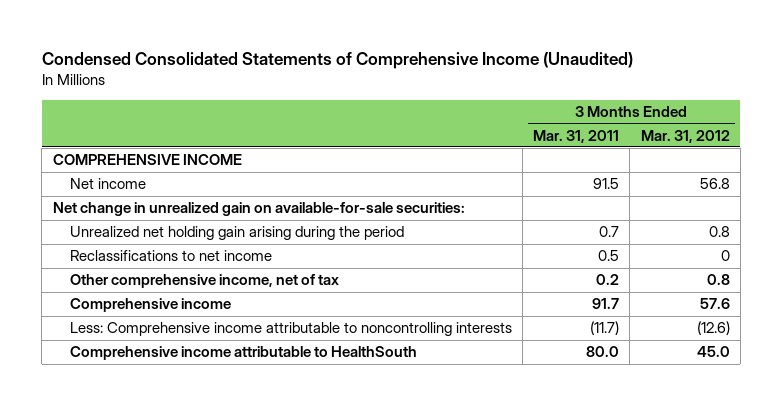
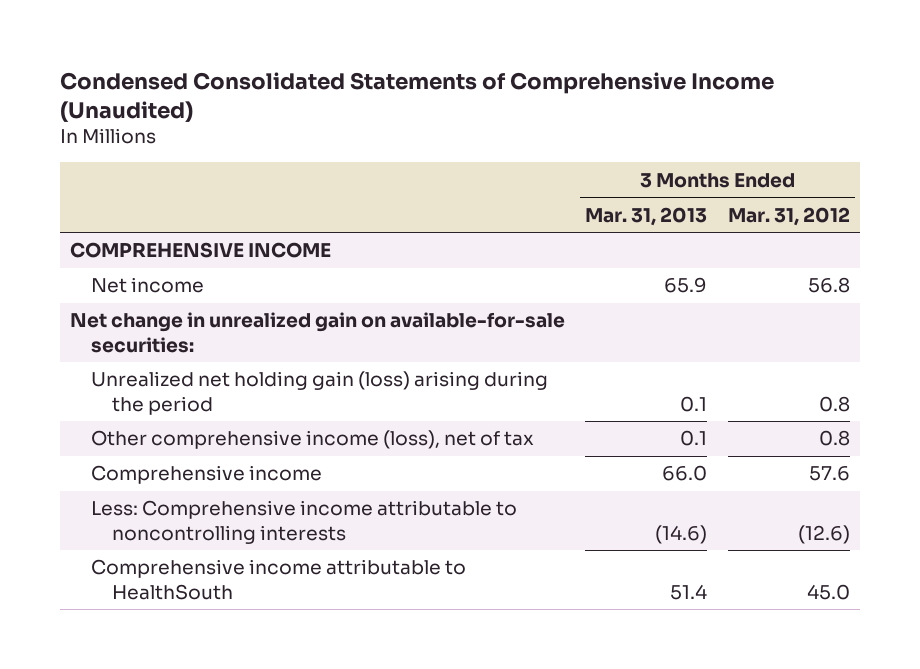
[533,129,620,143] Mar. 31, 2011 -> none
none -> [585,206,708,226] Mar. 31, 2013
[69,250,272,262] Reclassifications to net income -> none
[69,226,404,241] Unrealized net holding gain arising during the period -> [91,371,549,415] Unrealized net holding gain (loss) arising during the period
[69,274,339,289] Other comprehensive income, net of tax -> [91,430,535,450] Other comprehensive income (loss), net of tax

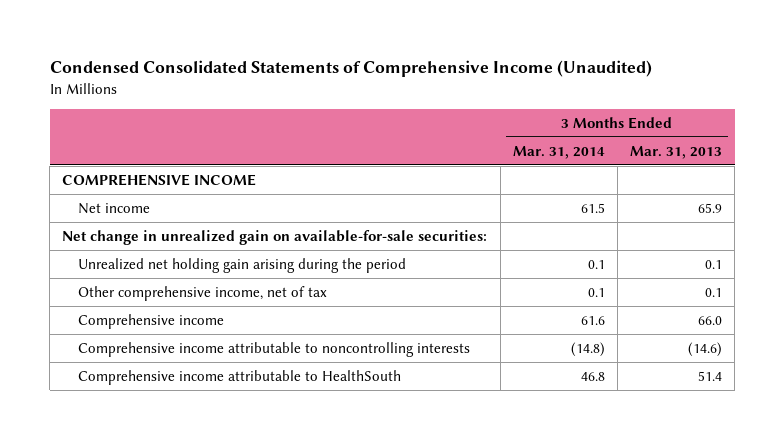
[727,206,850,226] Mar. 31, 2012 -> none
none -> [512,145,605,159] Mar. 31, 2014
[91,371,549,415] Unrealized net holding gain (loss) arising during the period -> [77,257,406,273] Unrealized net holding gain arising during the period
[91,430,535,450] Other comprehensive income (loss), net of tax -> [77,285,327,301] Other comprehensive income, net of tax
[91,500,518,544] Less: Comprehensive income attributable to noncontrolling interests -> [77,341,470,357] Comprehensive income attributable to noncontrolling interests

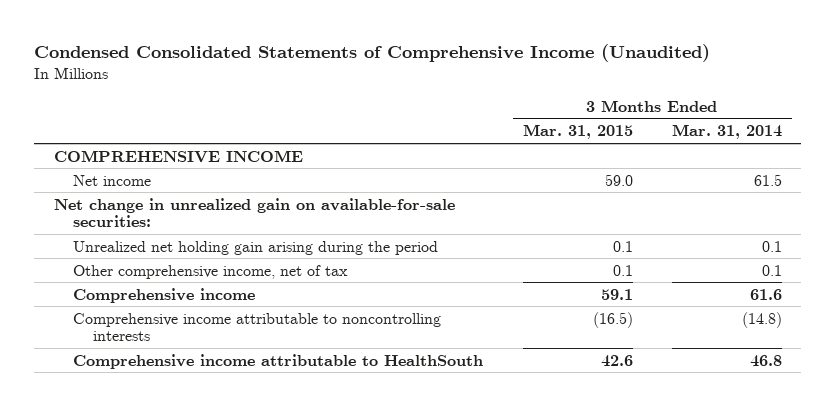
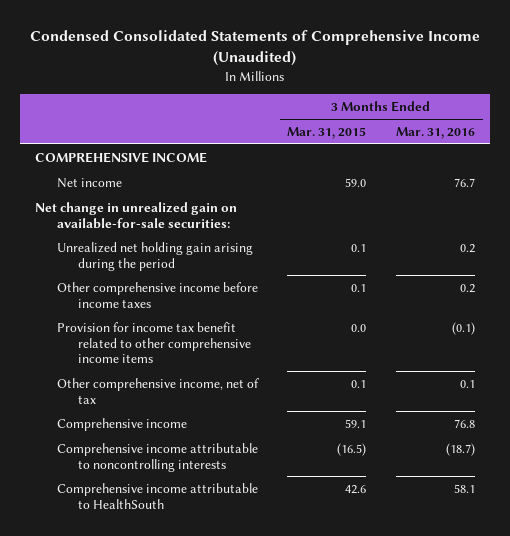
[671,124,782,140] Mar. 31, 2014 -> none
none -> [396,126,476,139] Mar. 31, 2016
none -> [56,281,258,308] Other comprehensive income before income taxes
none -> [56,321,252,364] Provision for income tax benefit related to other comprehensive income items

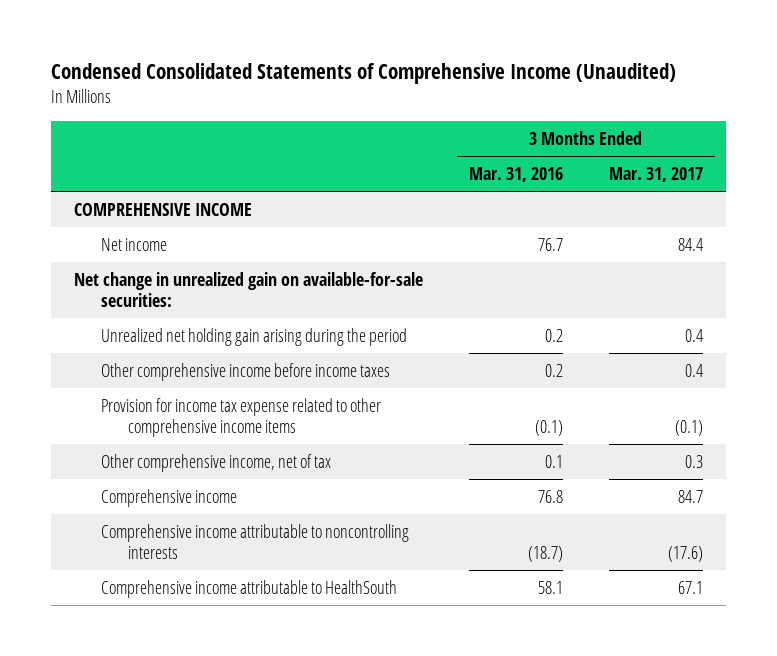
[287,126,367,139] Mar. 31, 2015 -> none
none -> [609,167,704,183] Mar. 31, 2017
[56,321,252,364] Provision for income tax benefit related to other comprehensive income items -> [100,397,381,438] Provision for income tax expense related to other comprehensive income items

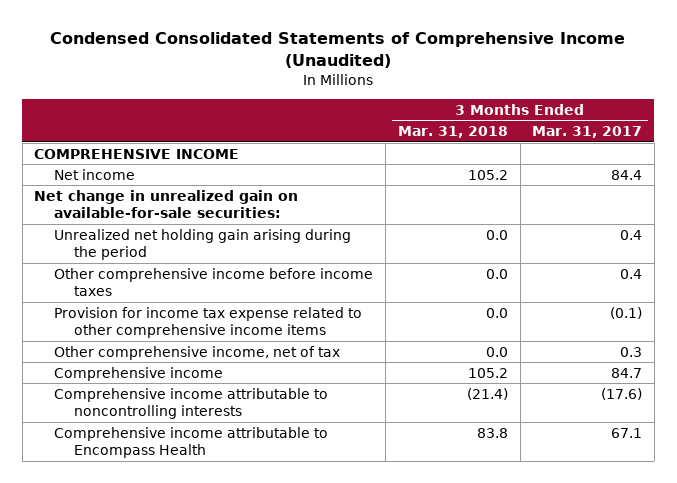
[468,167,563,183] Mar. 31, 2016 -> none
none -> [397,126,508,139] Mar. 31, 2018
[100,579,397,598] Comprehensive income attributable to HealthSouth -> [54,426,329,459] Comprehensive income attributable to Encompass Health

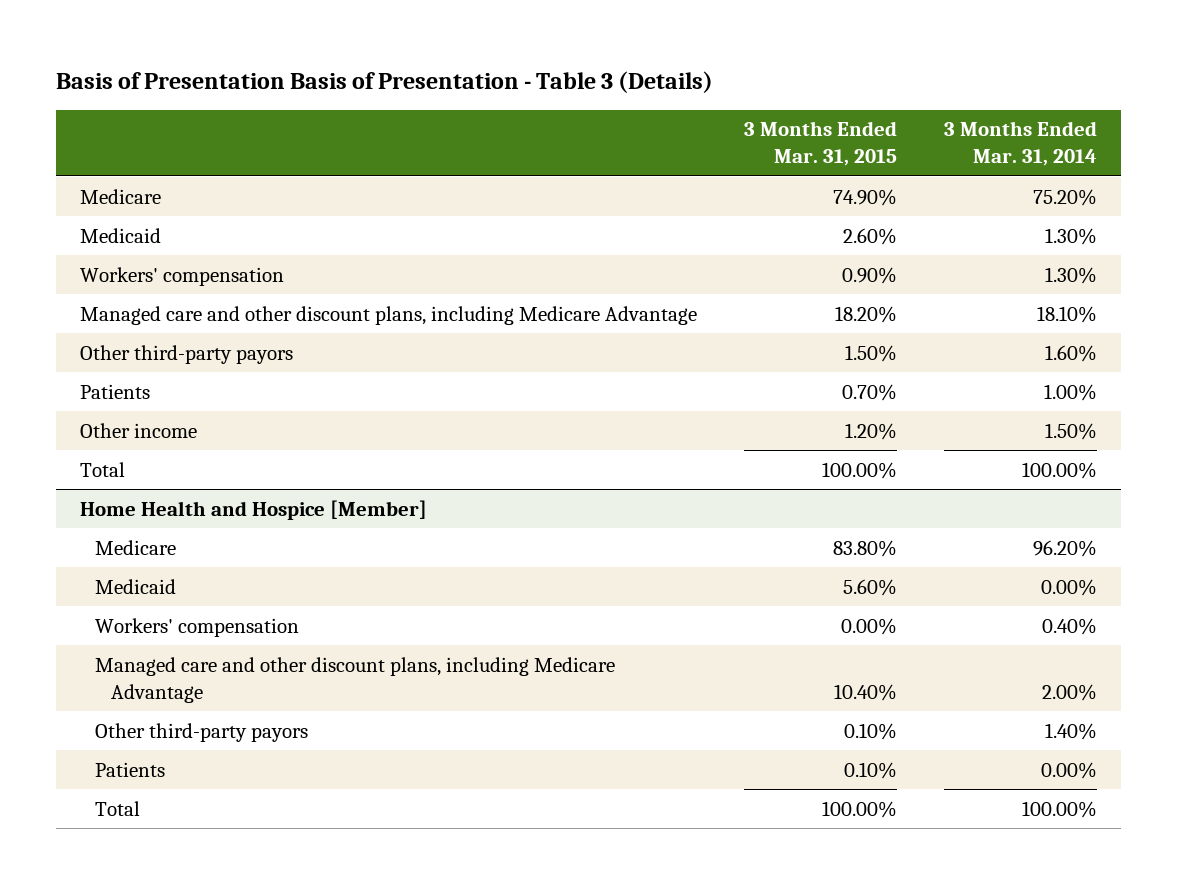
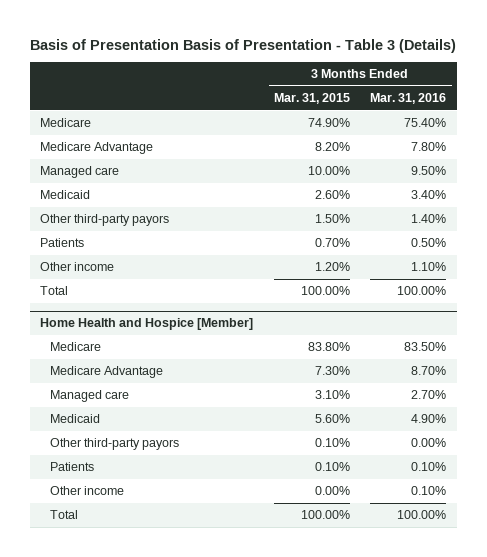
[944,121,1098,167] 3 Months Ended Mar. 31, 2014 -> none
none -> [370,93,447,105] Mar. 31, 2016
none -> [40,142,154,155] Medicare Advantage
none -> [40,166,120,179] Managed care
[79,266,284,286] Workers' compensation -> none
[79,305,697,325] Managed care and other discount plans, including Medicare Advantage -> none
none -> [50,366,164,379] Medicare Advantage
none -> [50,390,130,403] Managed care
[95,617,300,637] Workers' compensation -> none
[95,656,616,703] Managed care and other discount plans, including Medicare Advantage -> none
none -> [50,486,125,496] Other income

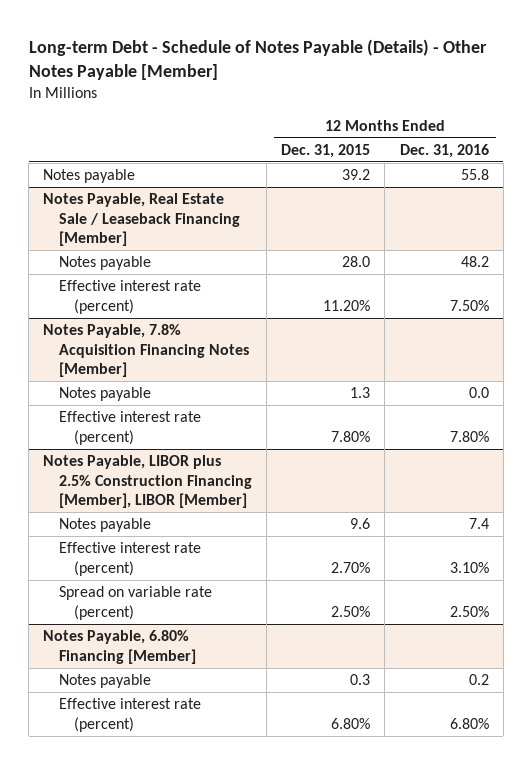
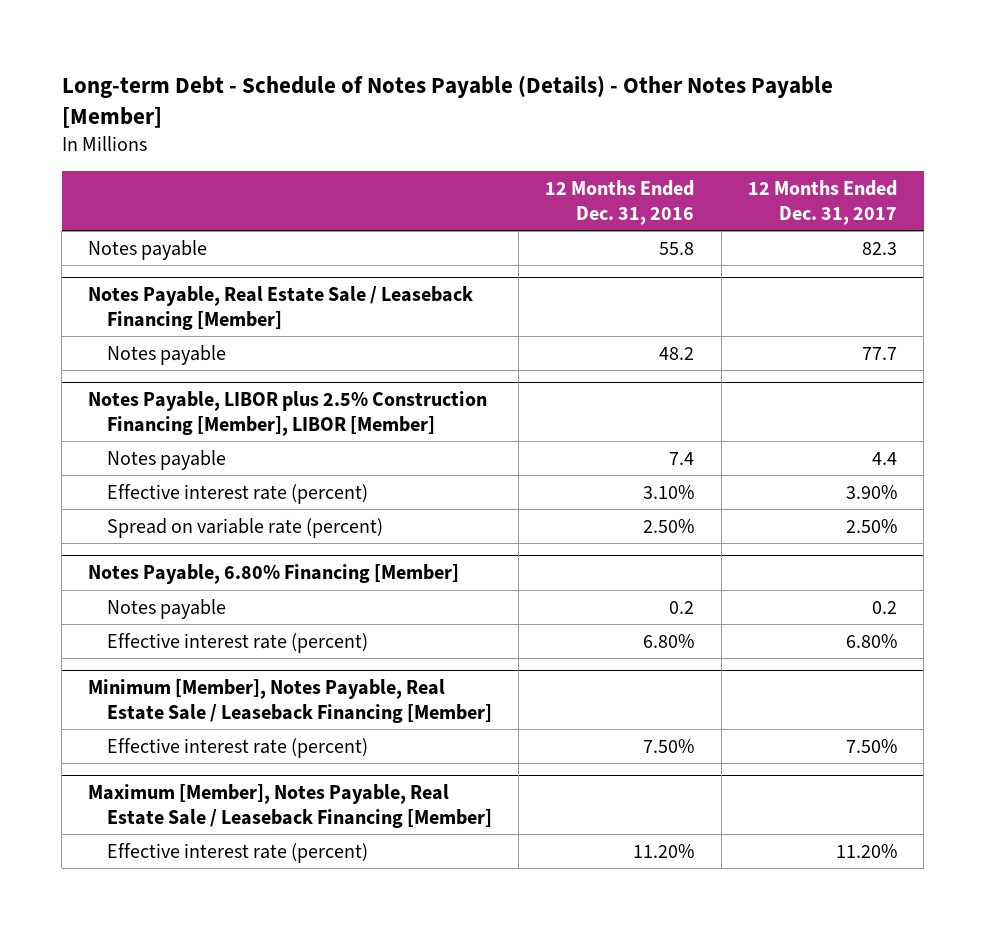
[281,143,371,158] Dec. 31, 2015 -> none
none -> [747,179,897,225] 12 Months Ended Dec. 31, 2017
[58,280,201,314] Effective interest rate (percent) -> none
[43,324,249,378] Notes Payable, 7.8% Acquisition Financing Notes [Member] -> none
[58,387,151,402] Notes payable -> none
[58,411,201,445] Effective interest rate (percent) -> none
none -> [88,679,492,723] Minimum [Member], Notes Payable, Real Estate Sale / Leaseback Financing [Member]
none -> [106,737,368,758] Effective interest rate (percent)
none -> [88,784,492,828] Maximum [Member], Notes Payable, Real Estate Sale / Leaseback Financing [Member]
none -> [106,842,368,863] Effective interest rate (percent)

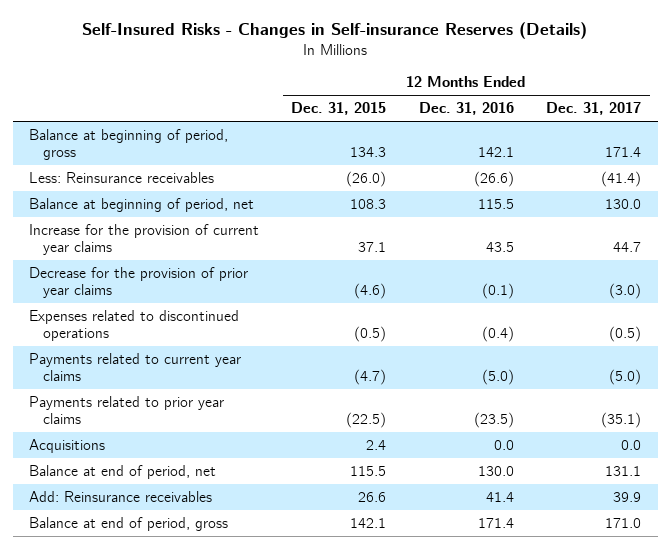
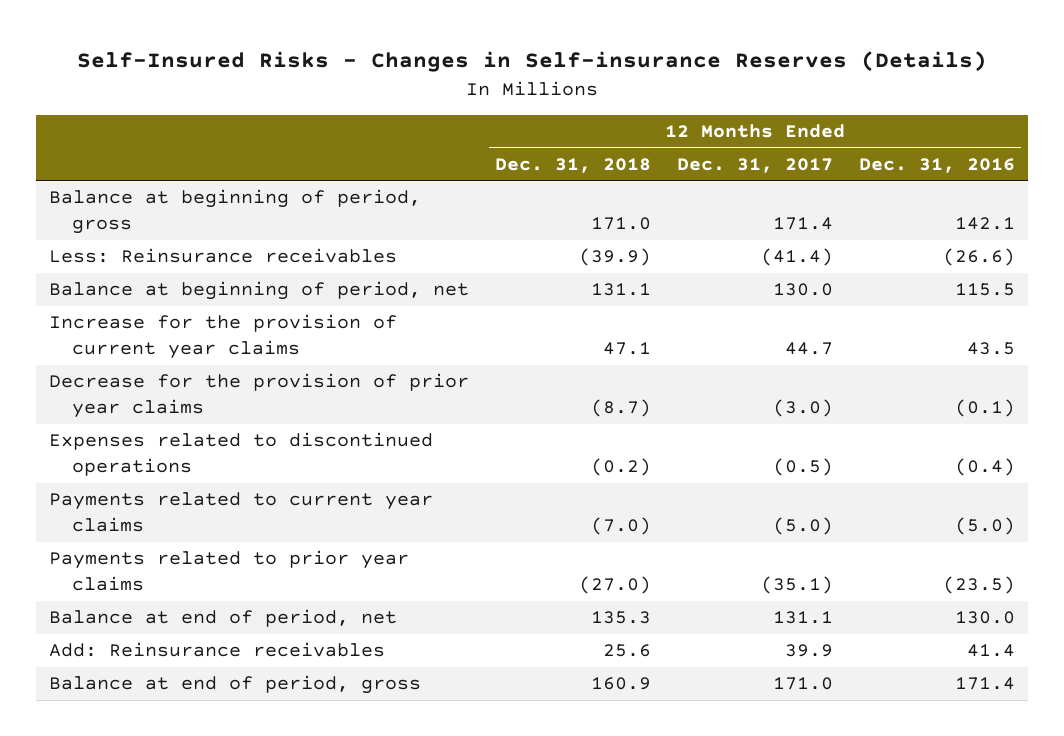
[291,102,387,116] Dec. 31, 2015 -> none
none -> [494,157,651,173] Dec. 31, 2018
[28,439,105,454] Acquisitions -> none

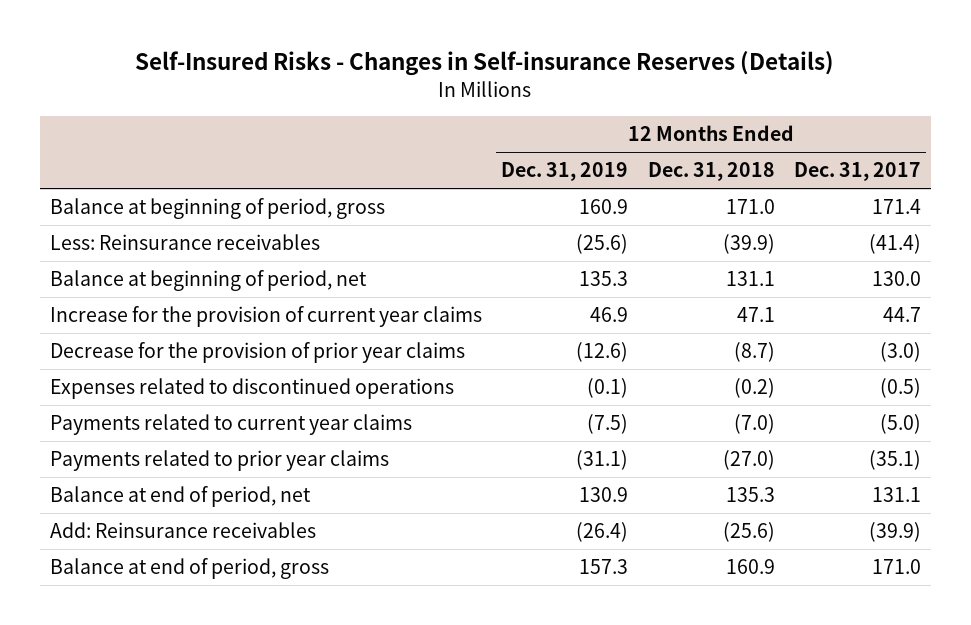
[858,157,1015,173] Dec. 31, 2016 -> none
none -> [501,162,629,182] Dec. 31, 2019
[602,644,651,658] 25.6 -> [722,522,775,543] (25.6)
[784,644,833,658] 39.9 -> [869,522,922,543] (39.9)

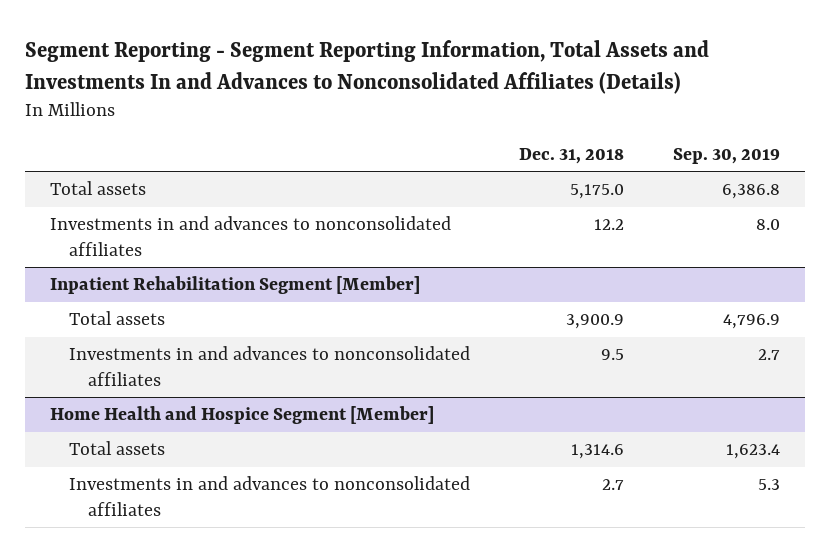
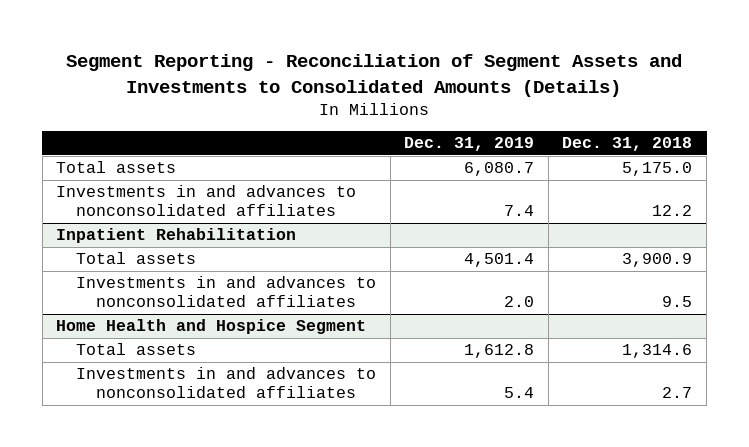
[25,40,710,94] Segment Reporting - Segment Reporting Information, Total Assets and Investments In and Advances to Nonconsolidated Affiliates (Details) -> [66,54,683,97] Segment Reporting - Reconciliation of Segment Assets and Investments to Consolidated Amounts (Details)
[673,147,781,164] Sep. 30, 2019 -> none
none -> [404,137,535,152] Dec. 31, 2019
[50,276,421,295] Inpatient Rehabilitation Segment [Member] -> [56,228,297,244] Inpatient Rehabilitation
[50,406,435,425] Home Health and Hospice Segment [Member] -> [56,319,367,335] Home Health and Hospice Segment

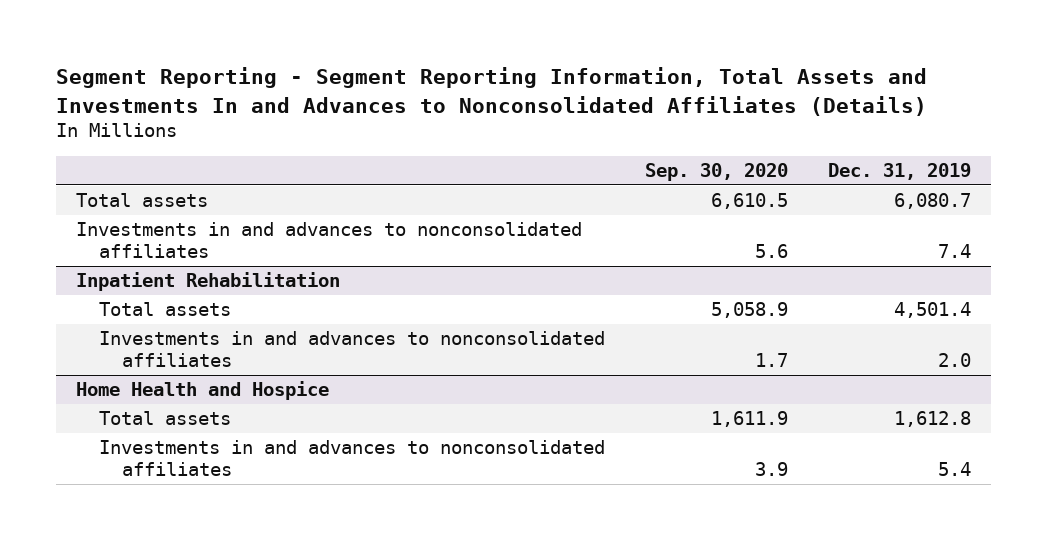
[66,54,683,97] Segment Reporting - Reconciliation of Segment Assets and Investments to Consolidated Amounts (Details) -> [56,67,928,116] Segment Reporting - Segment Reporting Information, Total Assets and Investments In and Advances to Nonconsolidated Affiliates (Details)
[562,137,693,152] Dec. 31, 2018 -> none
none -> [644,162,788,181] Sep. 30, 2020
[56,319,367,335] Home Health and Hospice Segment -> [76,381,330,401] Home Health and Hospice

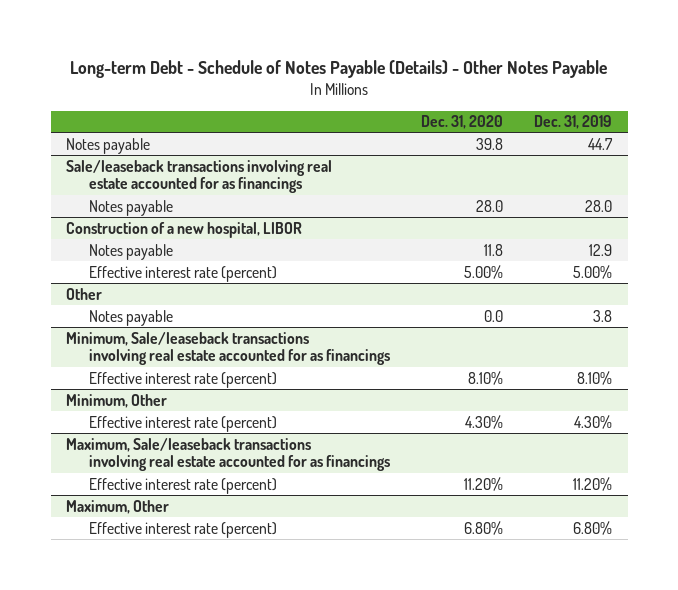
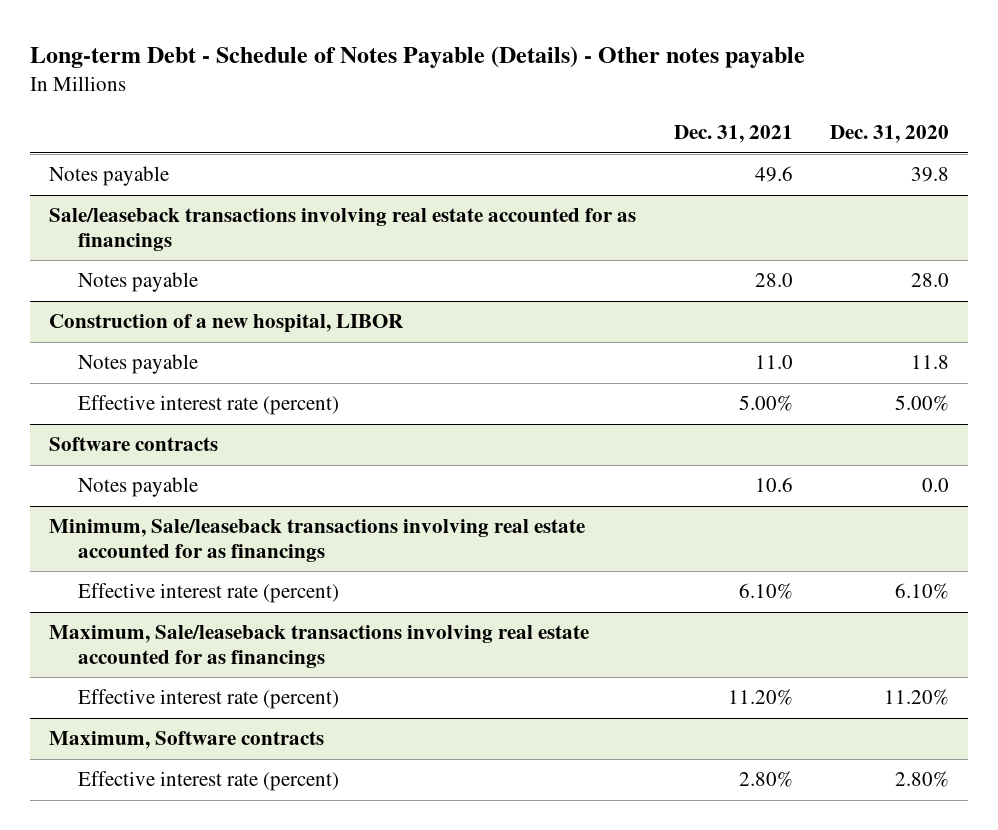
[70,60,608,79] Long-term Debt - Schedule of Notes Payable (Details) - Other Notes Payable -> [30,45,806,68] Long-term Debt - Schedule of Notes Payable (Details) - Other notes payable
[534,115,613,130] Dec. 31, 2019 -> none
none -> [673,125,793,144] Dec. 31, 2021
[66,287,103,300] Other -> [49,437,219,452] Software contracts
[66,393,168,408] Minimum, Other -> none
[89,415,278,432] Effective interest rate (percent) -> none
[468,370,504,385] 8.10% -> [895,583,950,600] 6.10%
[66,499,170,514] Maximum, Other -> none
none -> [49,731,325,750] Maximum, Software contracts
[464,520,504,535] 6.80% -> [895,771,950,788] 2.80%

